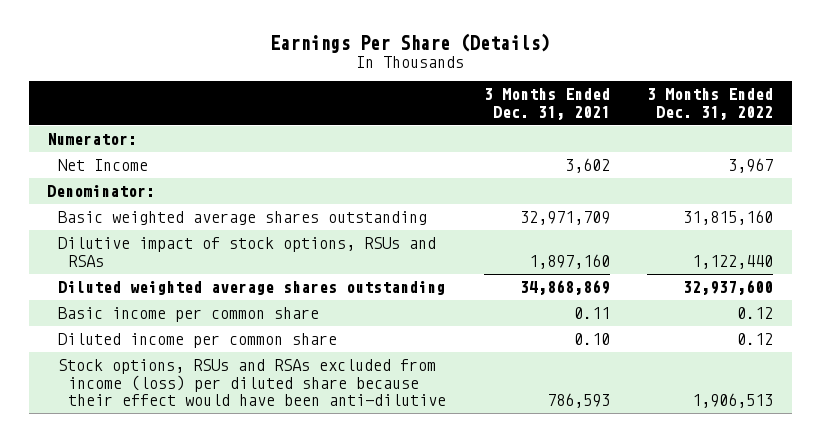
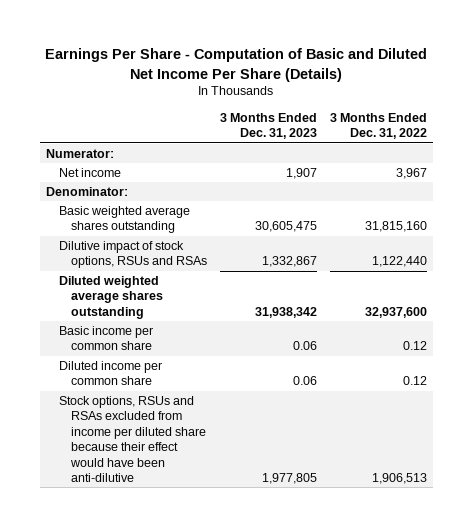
[270,32,551,53] Earnings Per Share (Details) -> [45,48,428,82] Earnings Per Share - Computation of Basic and Diluted Net Income Per Share (Details)
[483,88,610,120] 3 Months Ended Dec. 31, 2021 -> none
none -> [219,112,317,140] 3 Months Ended Dec. 31, 2023
[57,159,148,172] Net Income -> [58,168,121,178] Net income
[57,359,447,407] Stock options, RSUs and RSAs excluded from income (loss) per diluted share because their effect would have been anti-dilutive -> [58,396,206,482] Stock options, RSUs and RSAs excluded from income per diluted share because their effect would have been anti-dilutive

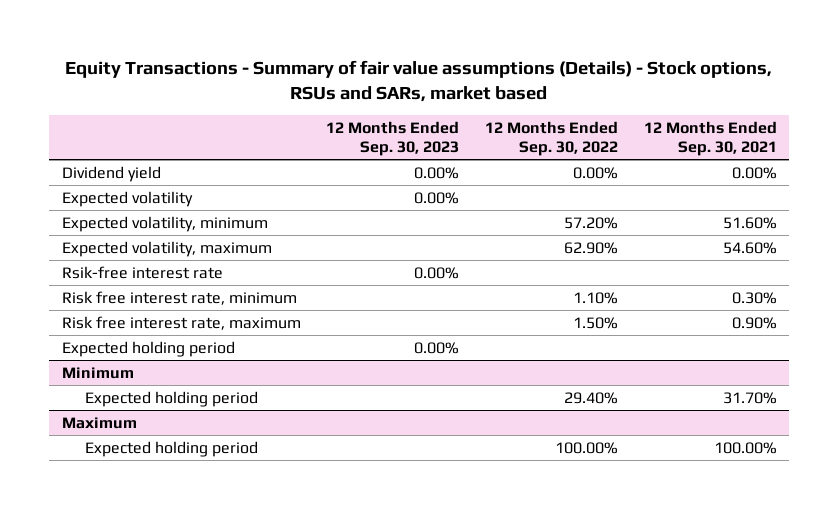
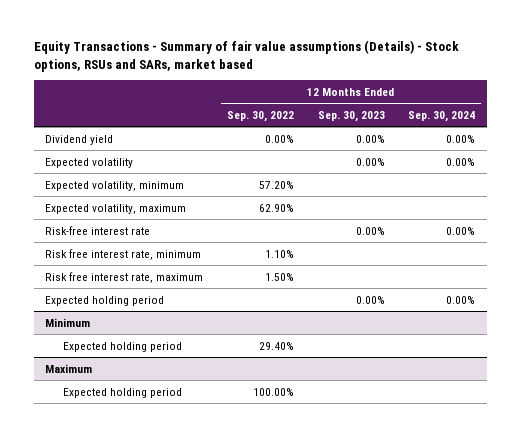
[643,120,777,156] 12 Months Ended Sep. 30, 2021 -> none
none -> [408,110,476,122] Sep. 30, 2024
[61,265,223,279] Rsik-free interest rate -> [45,225,151,235] Risk-free interest rate

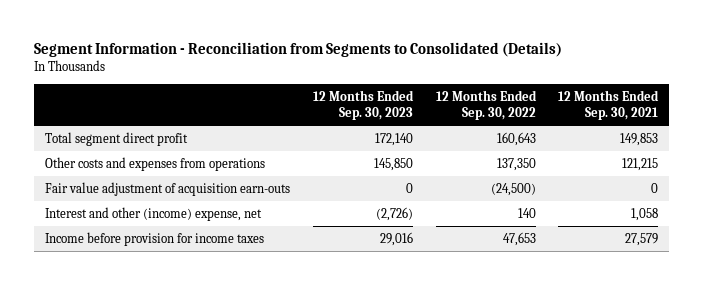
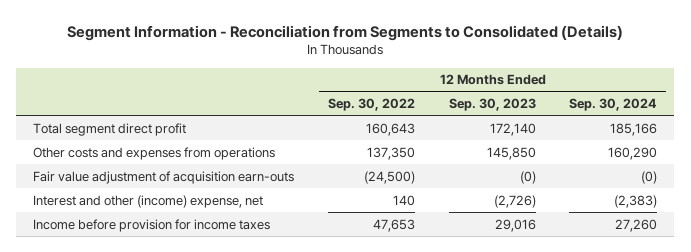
[558,90,660,121] 12 Months Ended Sep. 30, 2021 -> none
none -> [569,97,658,111] Sep. 30, 2024
[405,183,413,194] 0 -> [519,170,536,184] (0)

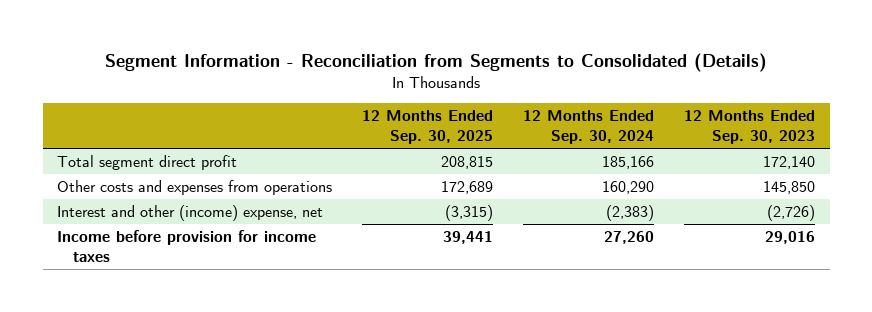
[327,97,415,111] Sep. 30, 2022 -> none
none -> [362,110,494,145] 12 Months Ended Sep. 30, 2025
[33,170,295,184] Fair value adjustment of acquisition earn-outs -> none

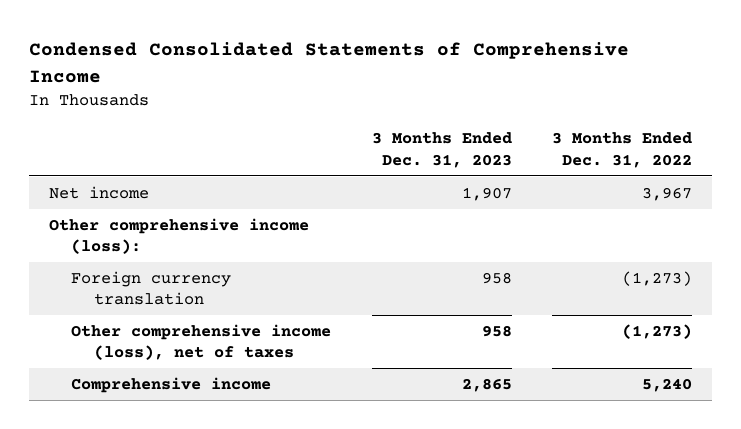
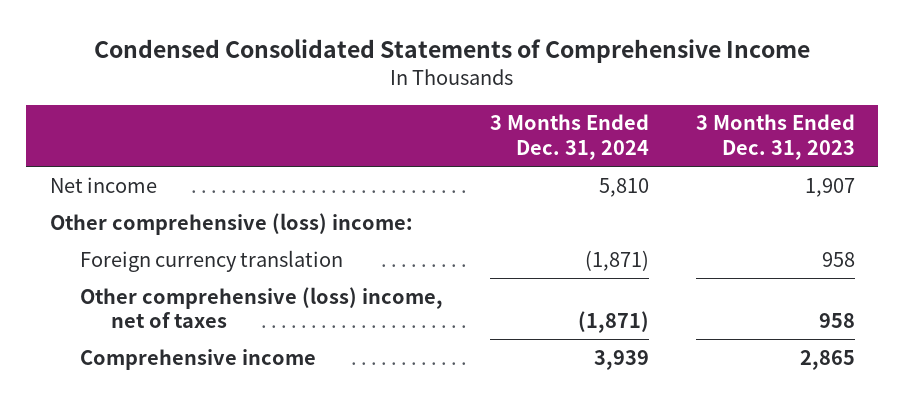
[551,132,692,168] 3 Months Ended Dec. 31, 2022 -> none
none -> [490,114,650,161] 3 Months Ended Dec. 31, 2024
[48,217,309,255] Other comprehensive income (loss): -> [49,212,413,235] Other comprehensive (loss) income:
[71,323,332,361] Other comprehensive income (loss), net of taxes -> [80,286,444,329] Other comprehensive (loss) income, net of taxes

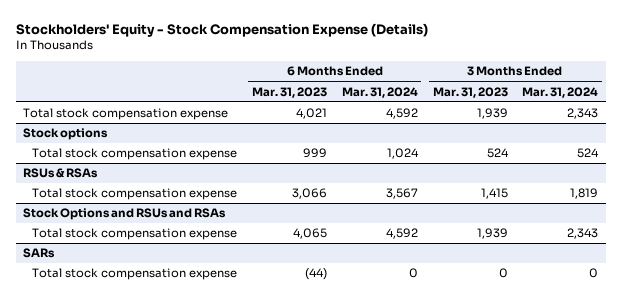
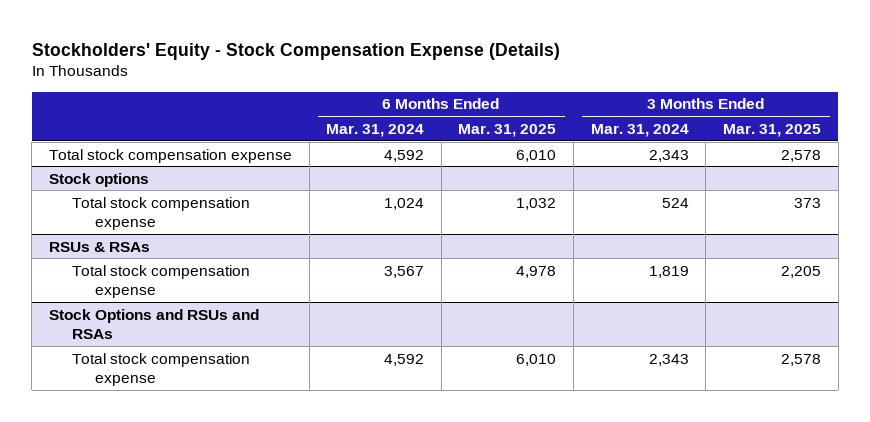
[251,86,327,98] Mar. 31, 2023 -> none
[432,86,508,98] Mar. 31, 2023 -> none
none -> [458,123,557,137] Mar. 31, 2025
none -> [722,123,821,137] Mar. 31, 2025
[23,248,56,259] SARs -> none
[32,268,238,281] Total stock compensation expense -> none

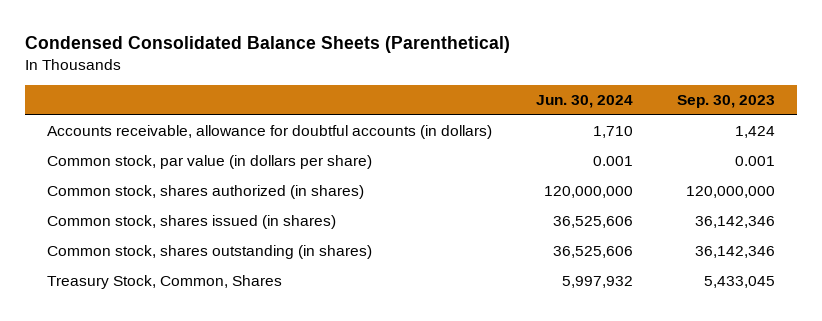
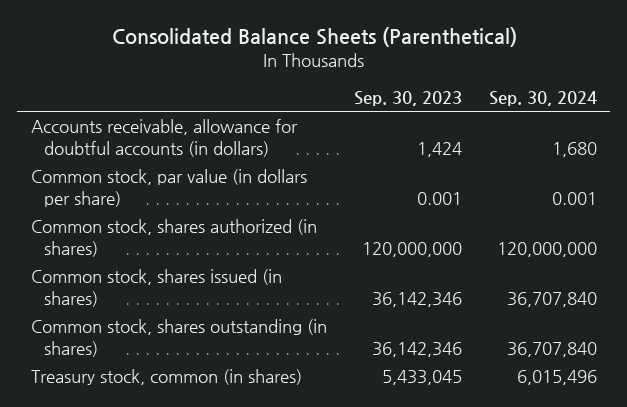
[25,35,511,53] Condensed Consolidated Balance Sheets (Parenthetical) -> [111,27,517,48] Consolidated Balance Sheets (Parenthetical)
[535,95,633,109] Jun. 30, 2024 -> none
none -> [488,90,597,106] Sep. 30, 2024
[47,275,283,290] Treasury Stock, Common, Shares -> [30,369,302,386] Treasury stock, common (in shares)

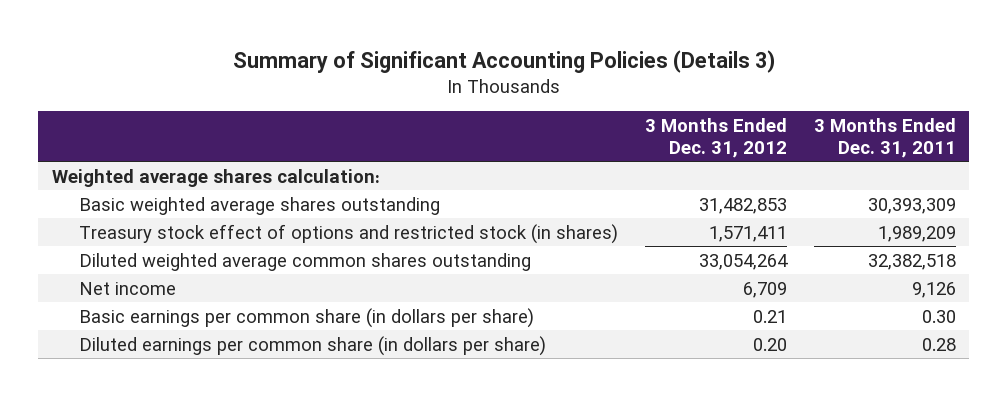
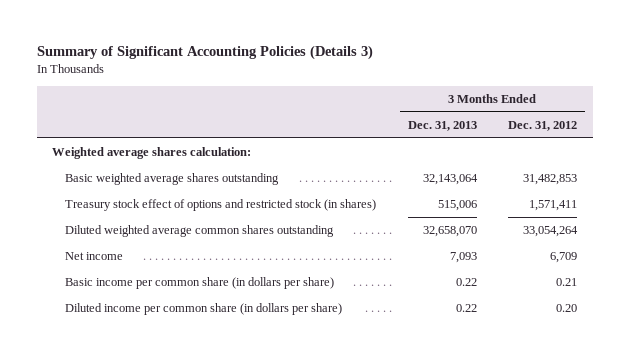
[813,118,956,158] 3 Months Ended Dec. 31, 2011 -> none
none -> [407,120,477,131] Dec. 31, 2013
[79,307,535,328] Basic earnings per common share (in dollars per share) -> [64,276,334,289] Basic income per common share (in dollars per share)
[79,335,547,356] Diluted earnings per common share (in dollars per share) -> [64,302,342,315] Diluted income per common share (in dollars per share)

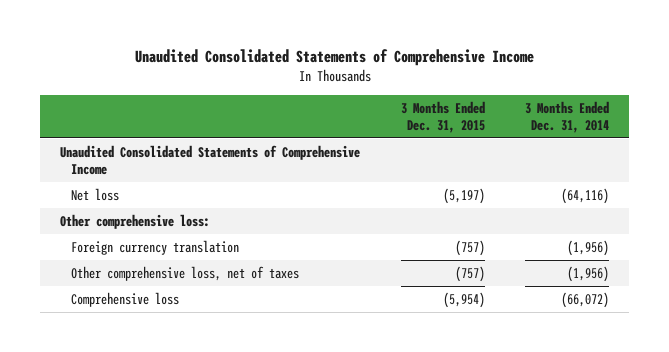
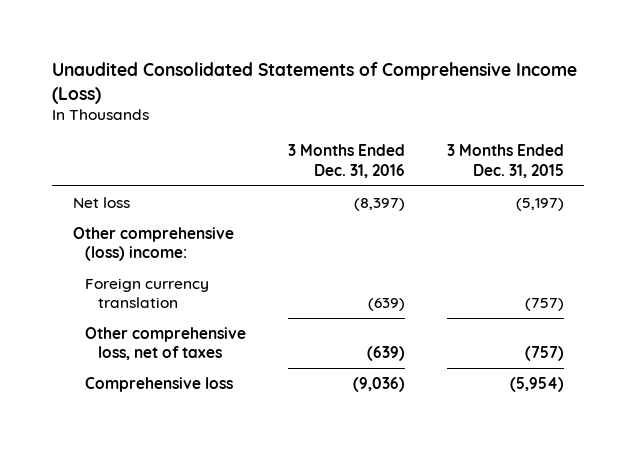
[134,49,534,67] Unaudited Consolidated Statements of Comprehensive Income -> [52,62,578,104] Unaudited Consolidated Statements of Comprehensive Income (Loss)
[524,100,609,133] 3 Months Ended Dec. 31, 2014 -> none
none -> [288,144,406,178] 3 Months Ended Dec. 31, 2016
[60,144,361,175] Unaudited Consolidated Statements of Comprehensive Income -> none
[60,213,211,229] Other comprehensive loss: -> [73,226,235,262] Other comprehensive (loss) income:

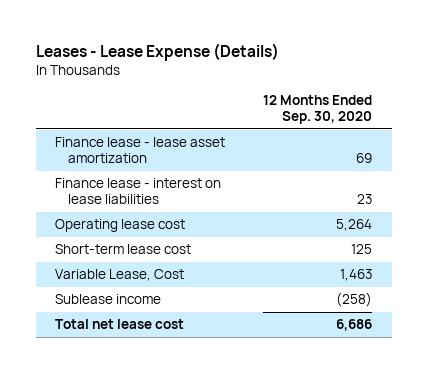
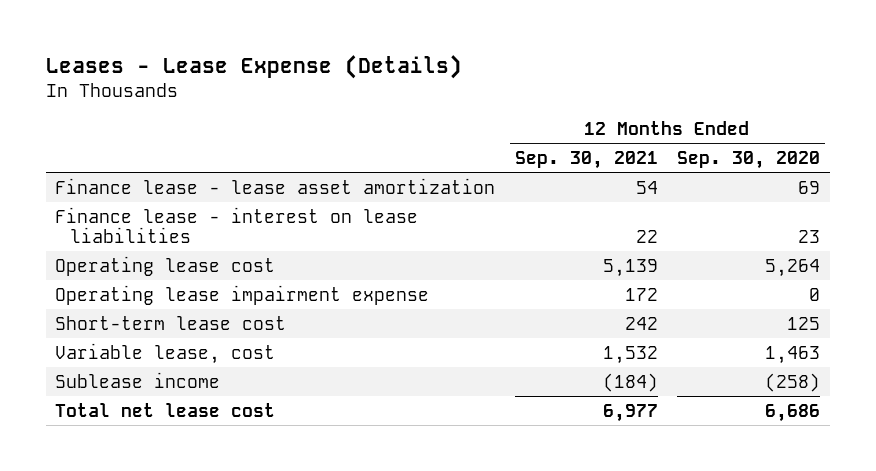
none -> [514,151,658,170] Sep. 30, 2021
none -> [55,284,430,305] Operating lease impairment expense
[55,269,185,282] Variable Lease, Cost -> [55,342,276,364] Variable lease, cost

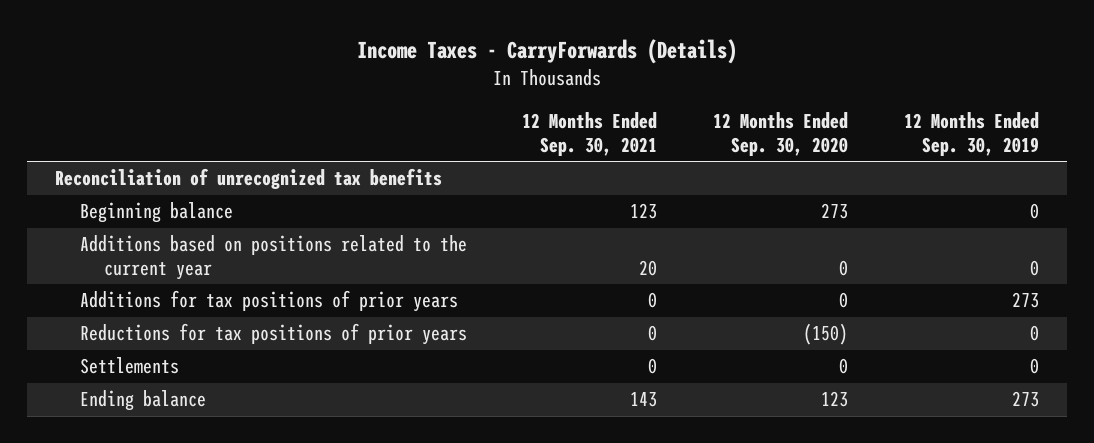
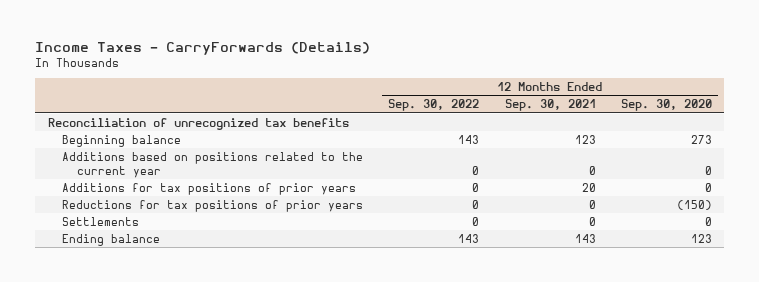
[903,112,1039,156] 12 Months Ended Sep. 30, 2019 -> none
none -> [388,99,480,112] Sep. 30, 2022
[639,259,658,276] 20 -> [588,166,596,176] 0
[648,292,658,309] 0 -> [581,182,596,192] 20

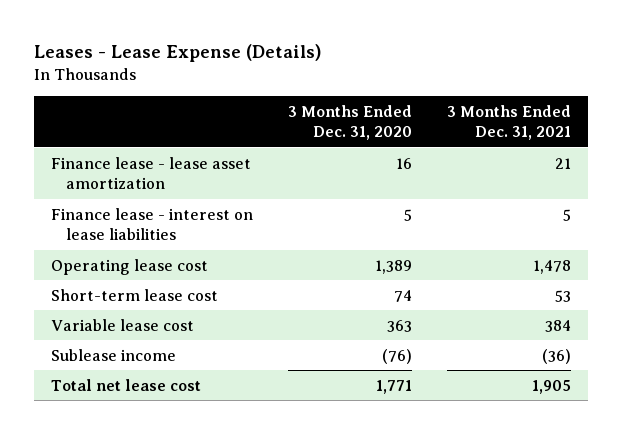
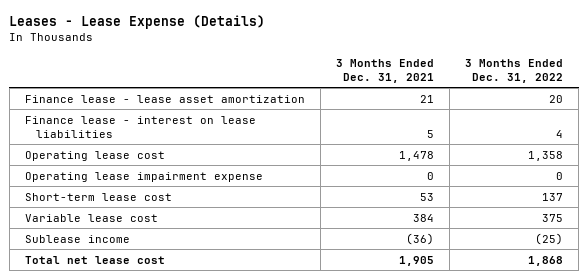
[287,104,412,141] 3 Months Ended Dec. 31, 2020 -> none
none -> [465,58,564,83] 3 Months Ended Dec. 31, 2022
none -> [24,171,263,182] Operating lease impairment expense

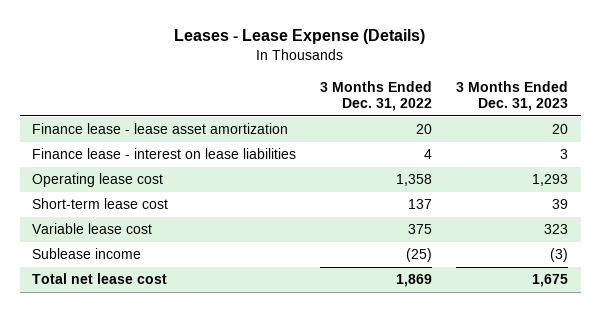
[335,58,434,83] 3 Months Ended Dec. 31, 2021 -> none
none -> [456,80,569,111] 3 Months Ended Dec. 31, 2023
[24,171,263,182] Operating lease impairment expense -> none
[528,255,564,266] 1,868 -> [396,274,433,288] 1,869

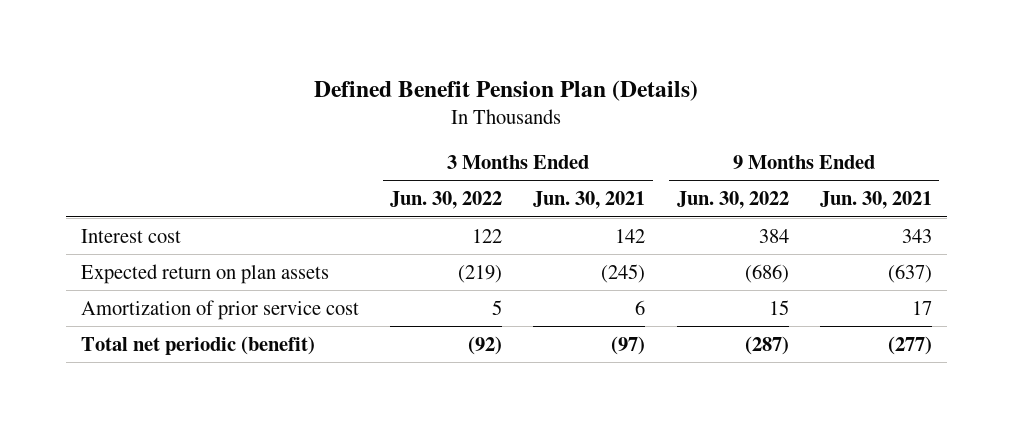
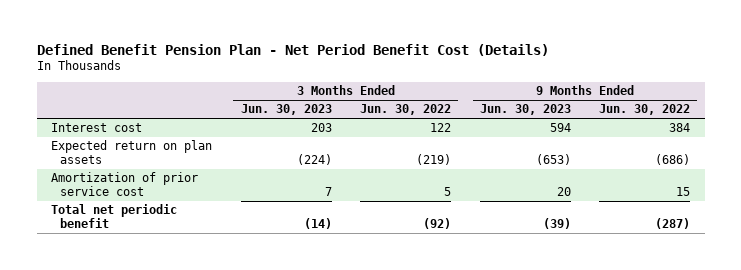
[314,80,699,102] Defined Benefit Pension Plan (Details) -> [36,43,549,56] Defined Benefit Pension Plan - Net Period Benefit Cost (Details)
[533,191,646,210] Jun. 30, 2021 -> none
[819,191,932,210] Jun. 30, 2021 -> none
none -> [240,104,332,116] Jun. 30, 2023
none -> [479,104,571,116] Jun. 30, 2023
[81,335,316,355] Total net periodic (benefit) -> [50,204,177,229] Total net periodic benefit

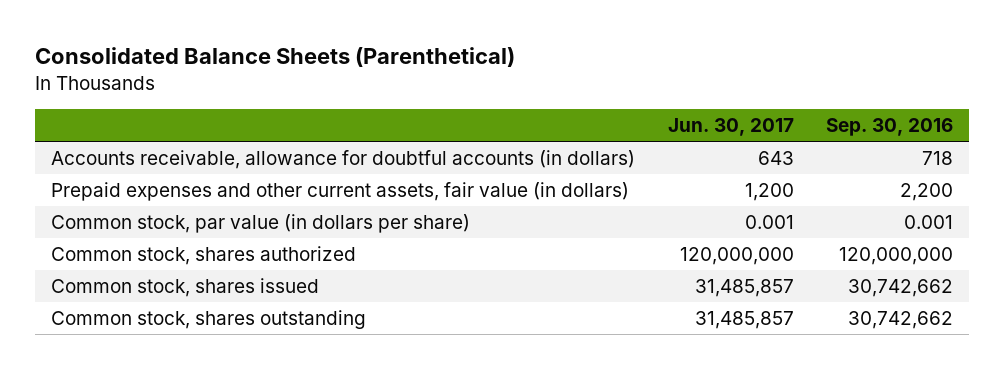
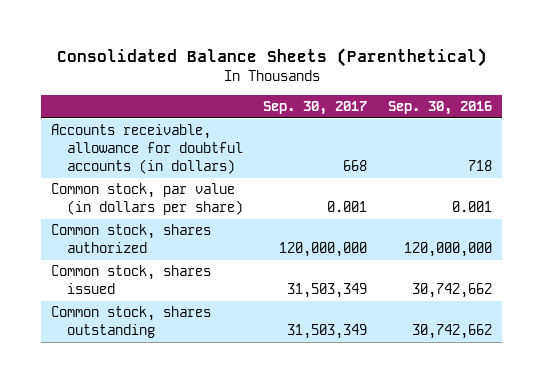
[667,118,794,137] Jun. 30, 2017 -> none
none -> [263,101,368,116] Sep. 30, 2017
[50,182,629,202] Prepaid expenses and other current assets, fair value (in dollars) -> none

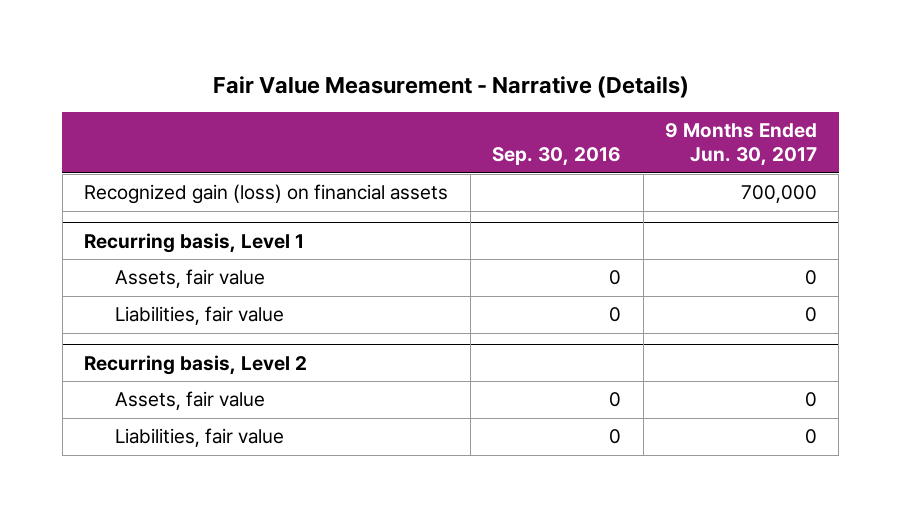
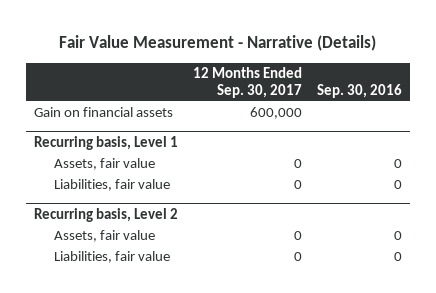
[665,123,818,167] 9 Months Ended Jun. 30, 2017 -> none
none -> [192,67,302,98] 12 Months Ended Sep. 30, 2017
[84,184,449,205] Recognized gain (loss) on financial assets -> [33,107,173,118] Gain on financial assets

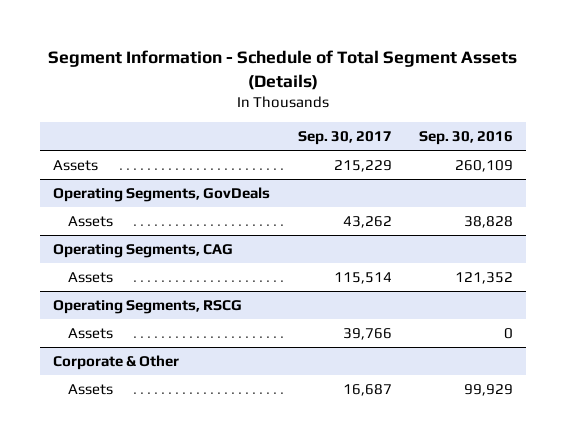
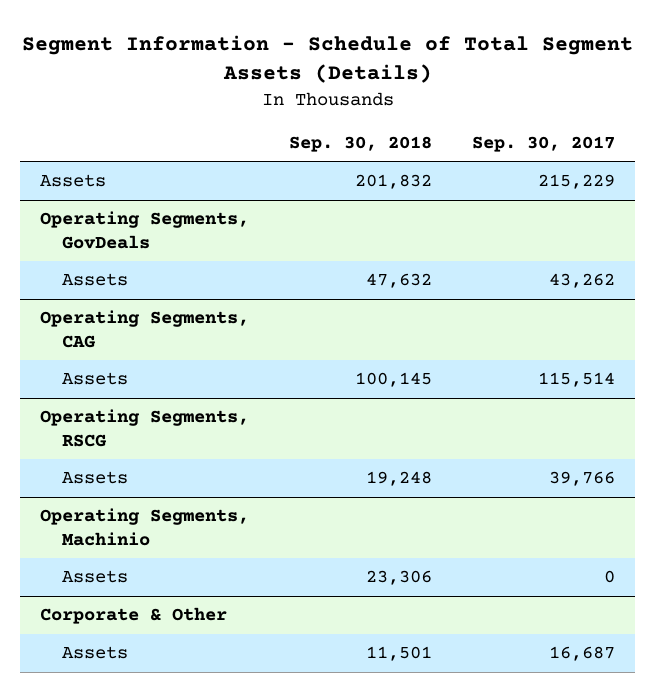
[418,131,513,146] Sep. 30, 2016 -> none
none -> [289,135,433,152] Sep. 30, 2018
none -> [40,508,250,546] Operating Segments, Machinio
none -> [62,570,129,584] Assets

